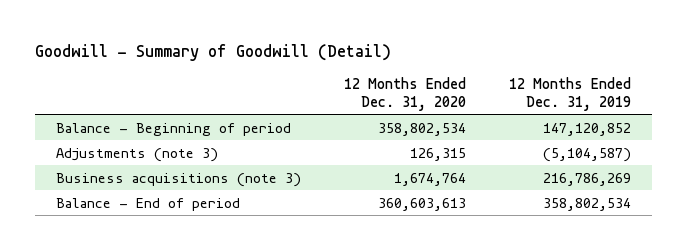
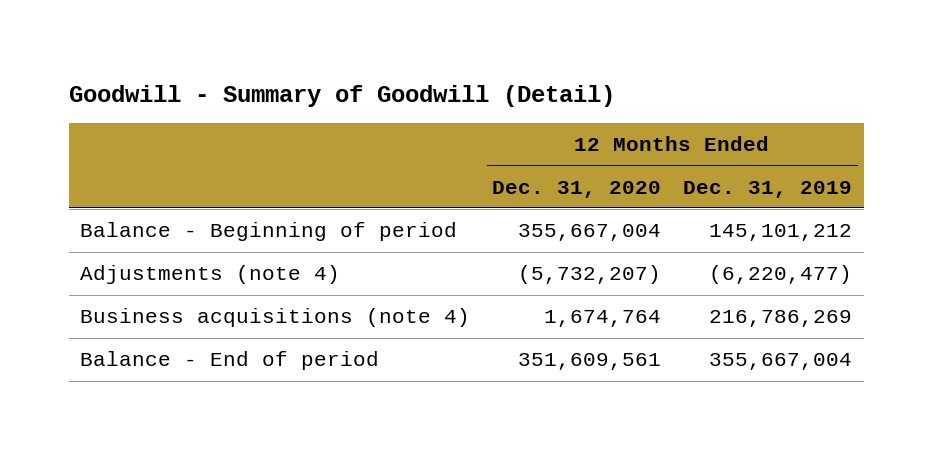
[378,122,467,136] 358,802,534 -> [518,224,662,242] 355,667,004
[542,122,631,136] 147,120,852 -> [709,224,853,242] 145,101,212
[56,147,219,162] Adjustments (note 3) -> [79,265,340,285] Adjustments (note 4)
[410,147,467,161] 126,315 -> [518,265,662,285] (5,732,207)
[542,147,631,162] (5,104,587) -> [709,265,853,285] (6,220,477)
[56,172,302,187] Business acquisitions (note 3) -> [79,308,470,328] Business acquisitions (note 4)
[378,197,467,211] 360,603,613 -> [518,353,662,371] 351,609,561
[542,197,631,211] 358,802,534 -> [709,353,853,371] 355,667,004

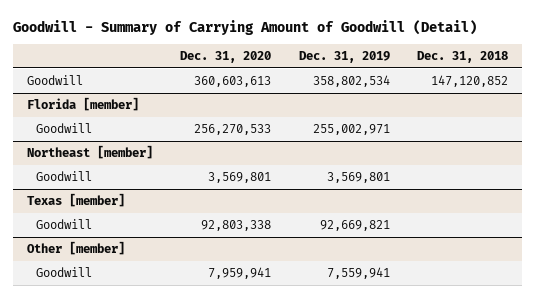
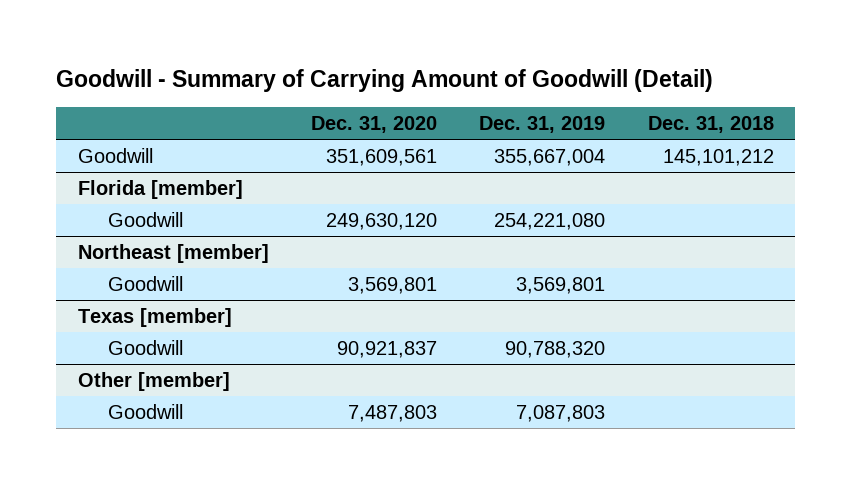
[194,76,272,88] 360,603,613 -> [325,148,437,166] 351,609,561
[312,75,390,88] 358,802,534 -> [494,148,606,166] 355,667,004
[431,75,509,88] 147,120,852 -> [662,148,774,166] 145,101,212
[194,124,272,136] 256,270,533 -> [325,212,437,230] 249,630,120
[312,124,390,136] 255,002,971 -> [494,212,606,230] 254,221,080
[201,220,272,232] 92,803,338 -> [336,340,437,358] 90,921,837
[319,220,390,232] 92,669,821 -> [505,340,606,358] 90,788,320
[208,267,272,280] 7,959,941 -> [347,404,437,422] 7,487,803
[326,267,390,280] 7,559,941 -> [516,404,606,422] 7,087,803

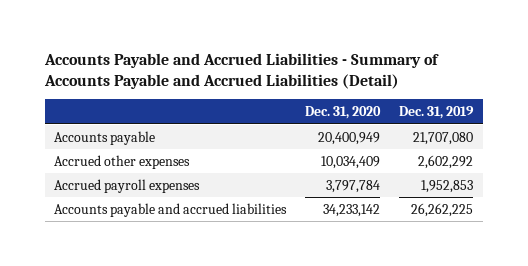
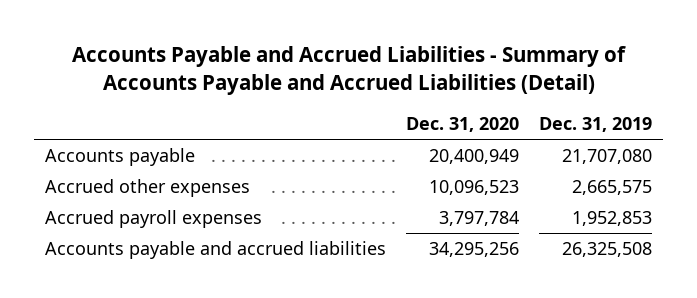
[321,155,381,169] 10,034,409 -> [429,179,520,195] 10,096,523
[418,154,474,169] 2,602,292 -> [572,179,653,195] 2,665,575
[323,203,381,217] 34,233,142 -> [429,241,520,257] 34,295,256
[411,202,474,217] 26,262,225 -> [562,241,653,257] 26,325,508

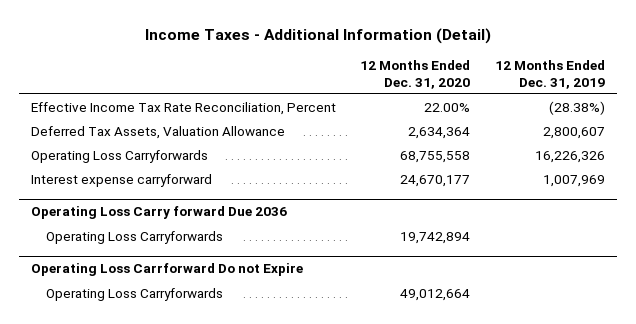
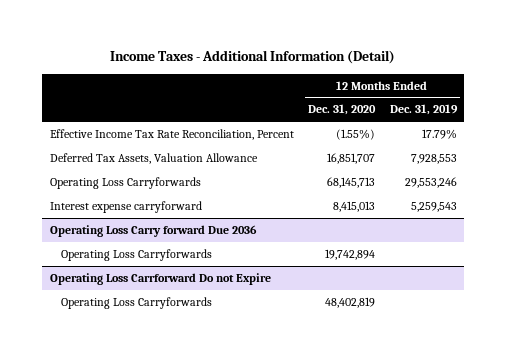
[424,102,471,112] 22.00% -> [336,129,376,141] (1.55%)
[548,100,605,115] (28.38%) -> [421,129,457,140] 17.79%
[408,126,471,139] 2,634,364 -> [327,153,376,165] 16,851,707
[542,126,605,139] 2,800,607 -> [410,154,457,165] 7,928,553
[400,150,471,163] 68,755,558 -> [327,177,376,189] 68,145,713
[534,150,605,163] 16,226,326 -> [404,177,457,189] 29,553,246
[400,174,471,187] 24,670,177 -> [333,201,376,213] 8,415,013
[542,174,605,187] 1,007,969 -> [410,202,457,213] 5,259,543
[400,288,471,301] 49,012,664 -> [325,297,376,309] 48,402,819

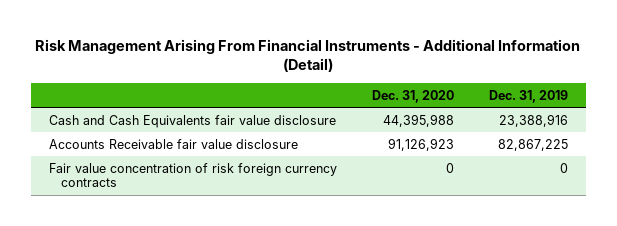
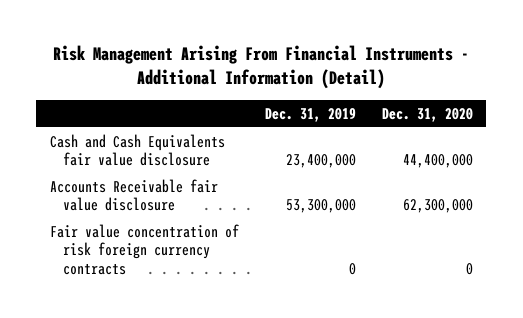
[382,113,454,127] 44,395,988 -> [403,154,474,169] 44,400,000
[498,113,568,127] 23,388,916 -> [285,154,356,169] 23,400,000
[387,137,454,151] 91,126,923 -> [403,199,474,214] 62,300,000
[497,138,568,151] 82,867,225 -> [285,199,356,214] 53,300,000

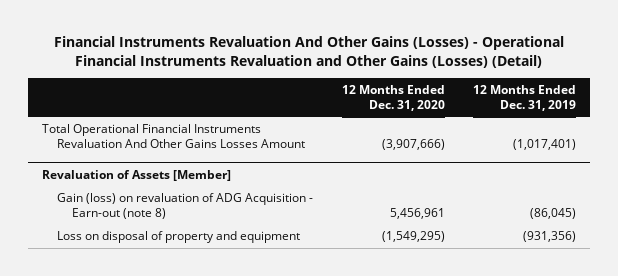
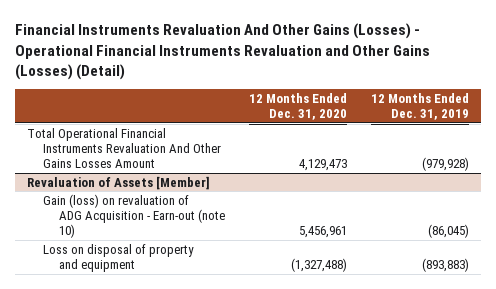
[381,138,445,150] (3,907,666) -> [299,159,348,172] 4,129,473
[512,138,576,150] (1,017,401) -> [422,157,470,172] (979,928)
[57,193,314,219] Gain (loss) on revaluation of ADG Acquisition - Earn-out (note 8) -> [43,193,226,239] Gain (loss) on revaluation of ADG Acquisition - Earn-out (note 10)
[381,231,445,243] (1,549,295) -> [291,258,348,273] (1,327,488)
[522,231,576,243] (931,356) -> [422,258,470,273] (893,883)

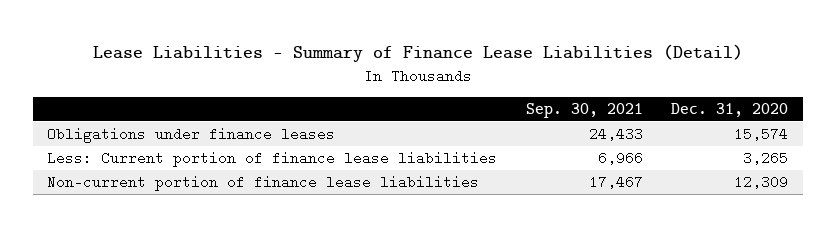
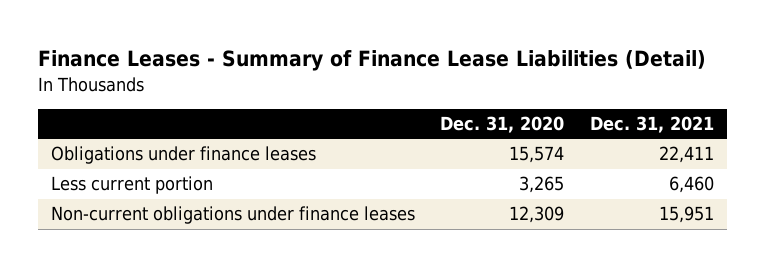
[92,44,743,63] Lease Liabilities - Summary of Finance Lease Liabilities (Detail) -> [37,50,706,72] Finance Leases - Summary of Finance Lease Liabilities (Detail)
[525,102,643,118] Sep. 30, 2021 -> none
none -> [590,116,715,134] Dec. 31, 2021
[47,151,498,168] Less: Current portion of finance lease liabilities -> [50,176,213,195] Less current portion
[47,175,480,192] Non-current portion of finance lease liabilities -> [50,206,415,225] Non-current obligations under finance leases

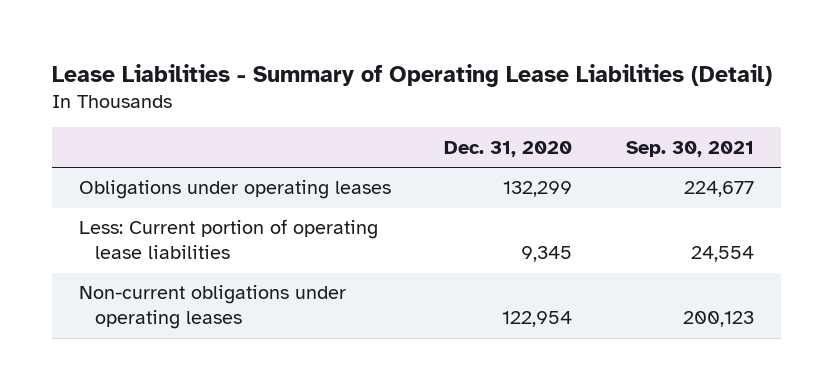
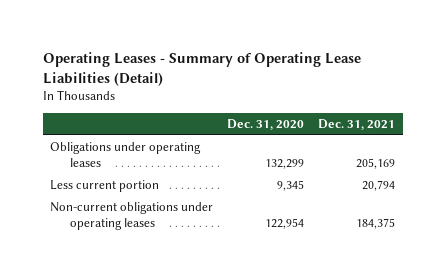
[51,63,772,87] Lease Liabilities - Summary of Operating Lease Liabilities (Detail) -> [42,51,361,86] Operating Leases - Summary of Operating Lease Liabilities (Detail)
[626,140,755,157] Sep. 30, 2021 -> none
none -> [318,118,396,130] Dec. 31, 2021
[78,219,378,260] Less: Current portion of operating lease liabilities -> [50,180,160,193] Less current portion

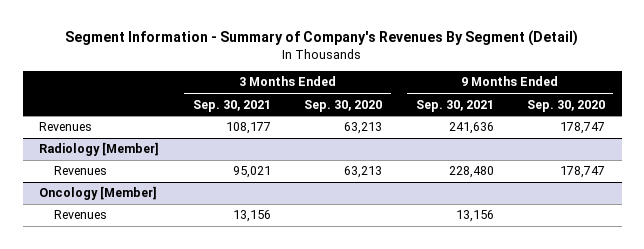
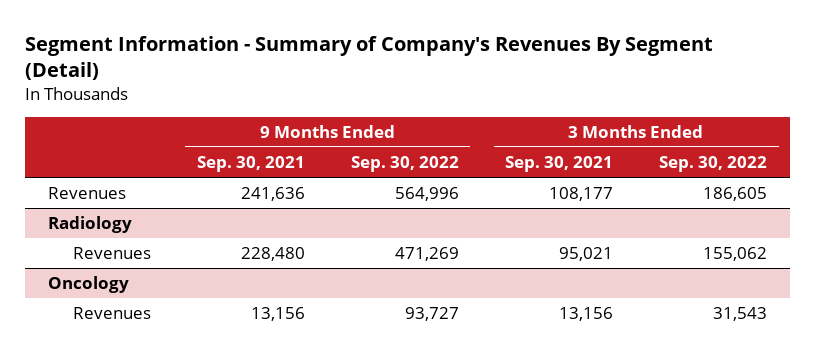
[304,99,383,112] Sep. 30, 2020 -> none
[526,99,605,112] Sep. 30, 2020 -> none
none -> [350,156,459,173] Sep. 30, 2022
none -> [659,156,768,173] Sep. 30, 2022
[39,142,160,157] Radiology [Member] -> [47,216,132,234] Radiology
[39,186,158,201] Oncology [Member] -> [47,276,129,294] Oncology

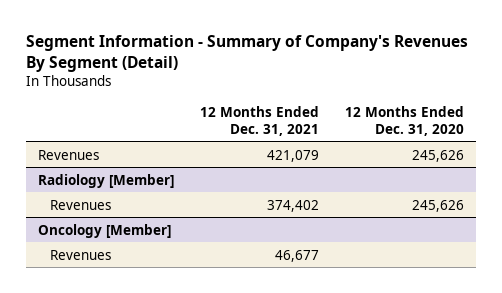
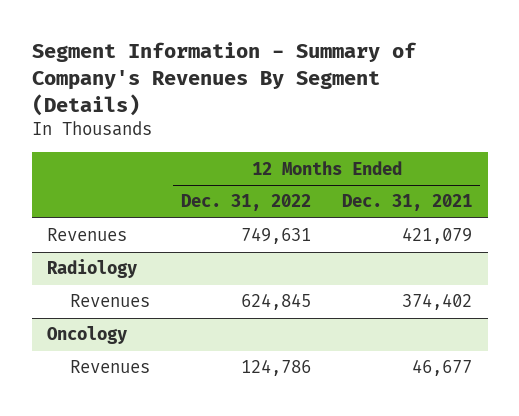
[25,34,468,72] Segment Information - Summary of Company's Revenues By Segment (Detail) -> [31,42,417,116] Segment Information - Summary of Company's Revenues By Segment (Details)
[344,105,464,136] 12 Months Ended Dec. 31, 2020 -> none
none -> [181,194,312,212] Dec. 31, 2022
[38,173,175,188] Radiology [Member] -> [47,259,138,279] Radiology
[38,223,172,238] Oncology [Member] -> [47,326,128,345] Oncology

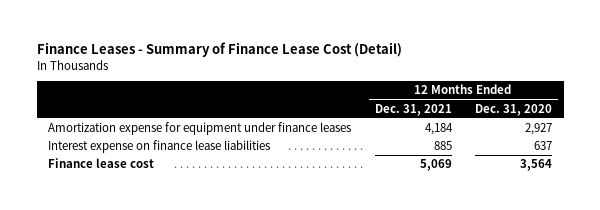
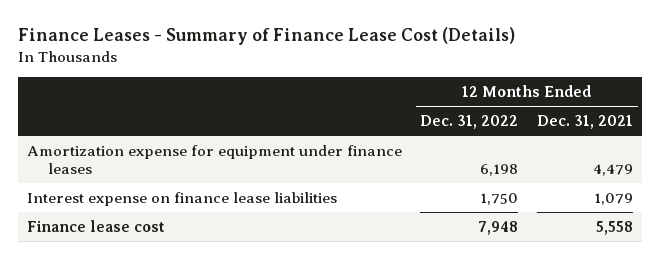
[36,42,402,58] Finance Leases - Summary of Finance Lease Cost (Detail) -> [17,27,515,46] Finance Leases - Summary of Finance Lease Cost (Details)
[475,103,553,116] Dec. 31, 2020 -> none
none -> [420,114,519,129] Dec. 31, 2022
[424,123,453,136] 4,184 -> [593,163,634,176] 4,479
[433,141,452,151] 885 -> [594,192,634,205] 1,079
[419,159,452,172] 5,069 -> [596,220,634,235] 5,558

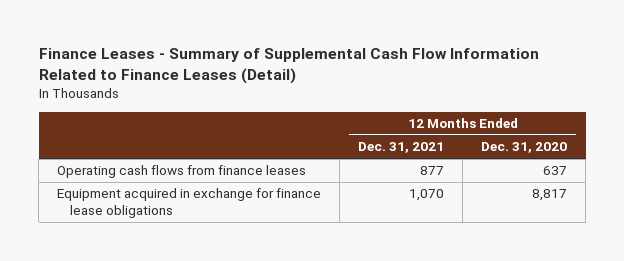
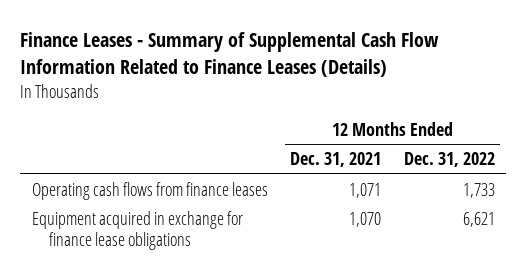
[38,48,539,85] Finance Leases - Summary of Supplemental Cash Flow Information Related to Finance Leases (Detail) -> [20,32,440,78] Finance Leases - Summary of Supplemental Cash Flow Information Related to Finance Leases (Details)
[481,142,568,154] Dec. 31, 2020 -> none
none -> [403,152,495,168] Dec. 31, 2022
[420,166,445,176] 877 -> [349,182,382,198] 1,071

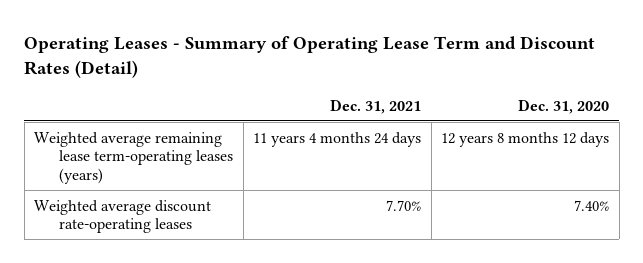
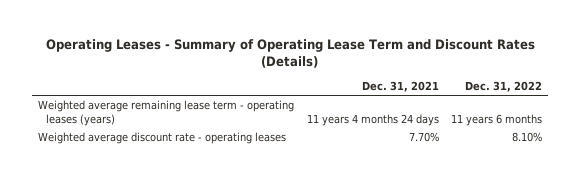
[24,36,596,79] Operating Leases - Summary of Operating Lease Term and Discount Rates (Detail) -> [46,39,536,69] Operating Leases - Summary of Operating Lease Term and Discount Rates (Details)
[518,98,610,114] Dec. 31, 2020 -> none
none -> [465,81,543,93] Dec. 31, 2022
[34,131,234,184] Weighted average remaining lease term-operating leases (years) -> [38,100,295,127] Weighted average remaining lease term - operating leases (years)
[34,199,212,234] Weighted average discount rate-operating leases -> [38,132,287,145] Weighted average discount rate - operating leases

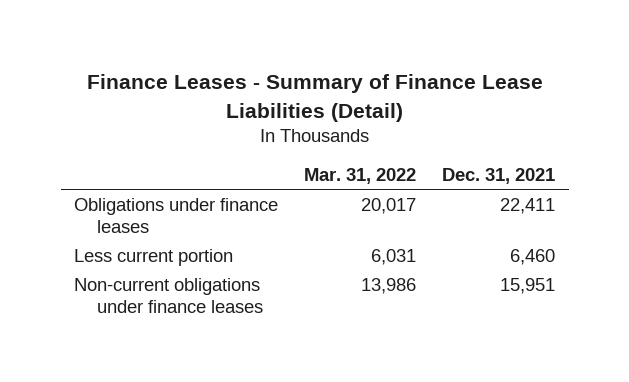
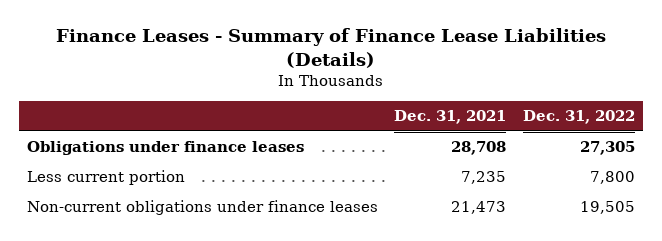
[86,74,543,122] Finance Leases - Summary of Finance Lease Liabilities (Detail) -> [55,28,606,68] Finance Leases - Summary of Finance Lease Liabilities (Details)
[304,168,417,185] Mar. 31, 2022 -> none
none -> [522,110,635,125] Dec. 31, 2022
[500,197,556,214] 22,411 -> [451,141,507,156] 28,708
[510,248,556,265] 6,460 -> [461,171,507,185] 7,235
[500,277,556,294] 15,951 -> [451,201,507,215] 21,473

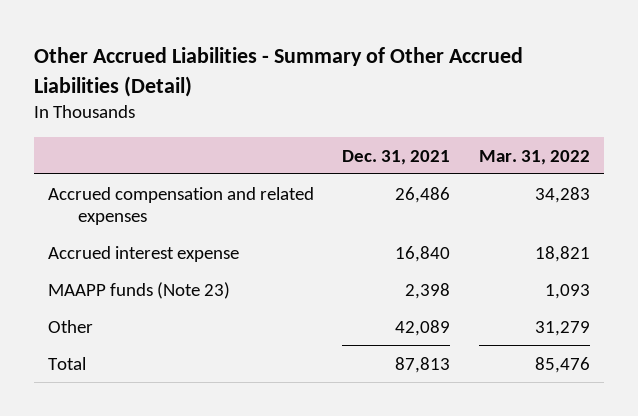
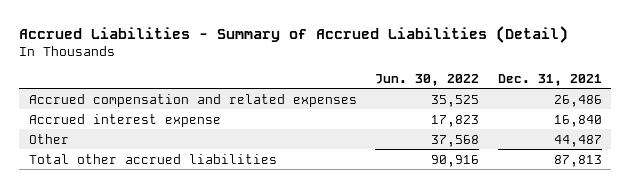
[33,47,523,97] Other Accrued Liabilities - Summary of Other Accrued Liabilities (Detail) -> [19,25,569,43] Accrued Liabilities - Summary of Accrued Liabilities (Detail)
[478,149,590,165] Mar. 31, 2022 -> none
none -> [375,73,480,86] Jun. 30, 2022
[48,281,231,299] MAAPP funds (Note 23) -> none
[395,319,451,336] 42,089 -> [553,134,602,147] 44,487
[48,356,87,370] Total -> [28,153,277,164] Total other accrued liabilities

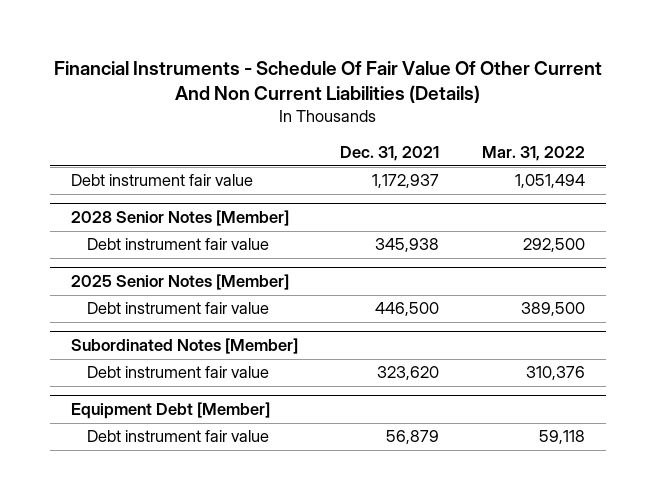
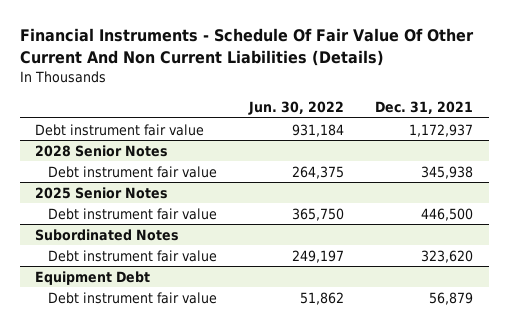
[481,146,585,162] Mar. 31, 2022 -> none
none -> [247,101,344,116] Jun. 30, 2022
[70,210,289,227] 2028 Senior Notes [Member] -> [35,144,169,157] 2028 Senior Notes
[70,274,289,291] 2025 Senior Notes [Member] -> [35,186,169,199] 2025 Senior Notes
[70,338,298,355] Subordinated Notes [Member] -> [35,228,180,241] Subordinated Notes
[70,402,270,420] Equipment Debt [Member] -> [35,270,151,285] Equipment Debt

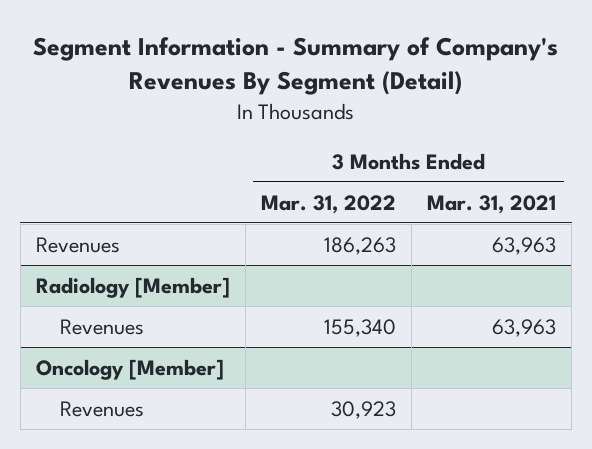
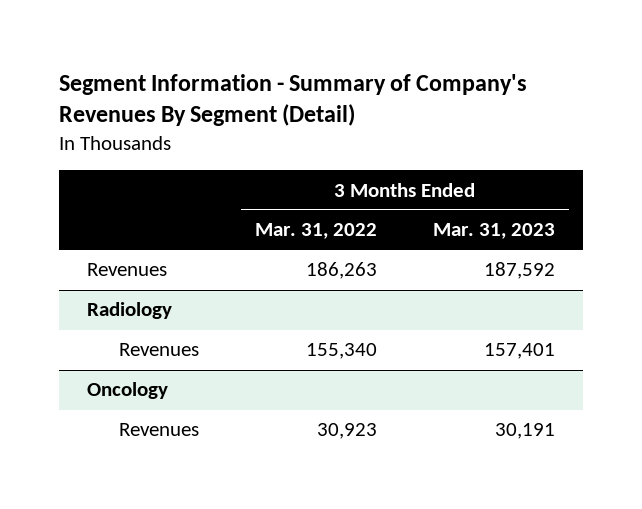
[427,194,557,214] Mar. 31, 2021 -> none
none -> [432,223,555,240] Mar. 31, 2023
[35,276,230,298] Radiology [Member] -> [87,302,173,320] Radiology
[35,358,224,380] Oncology [Member] -> [87,382,169,400] Oncology

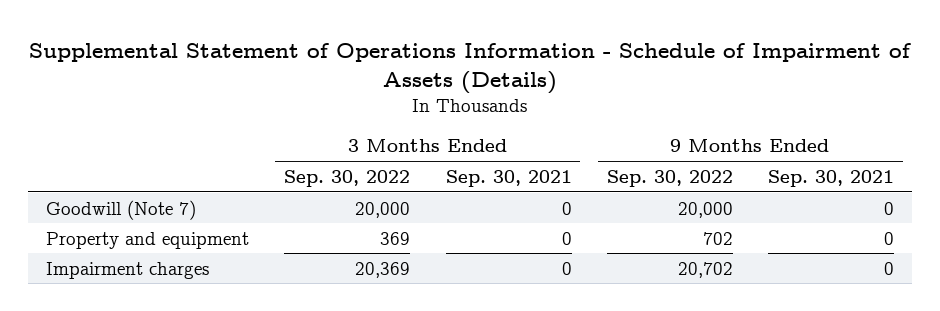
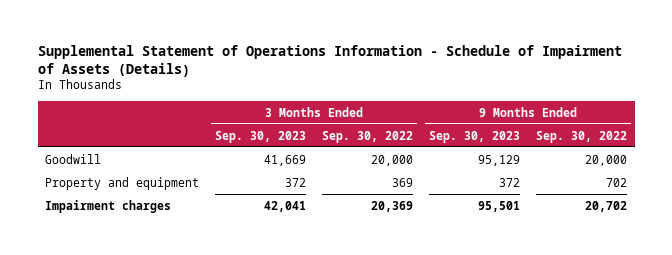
[445,169,572,187] Sep. 30, 2021 -> none
[767,169,894,187] Sep. 30, 2021 -> none
none -> [215,130,307,143] Sep. 30, 2023
none -> [428,130,520,143] Sep. 30, 2023
[46,199,197,220] Goodwill (Note 7) -> [45,153,102,164] Goodwill

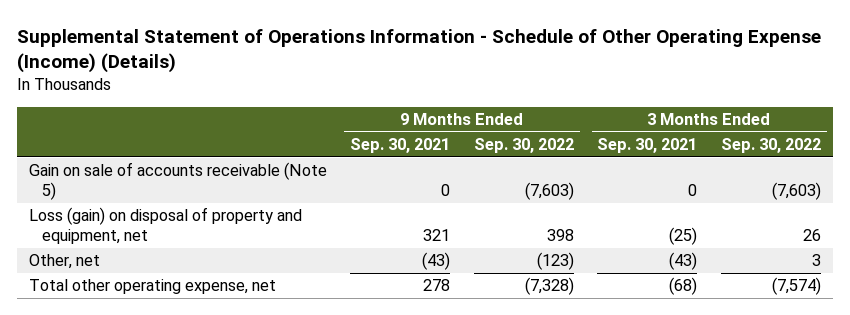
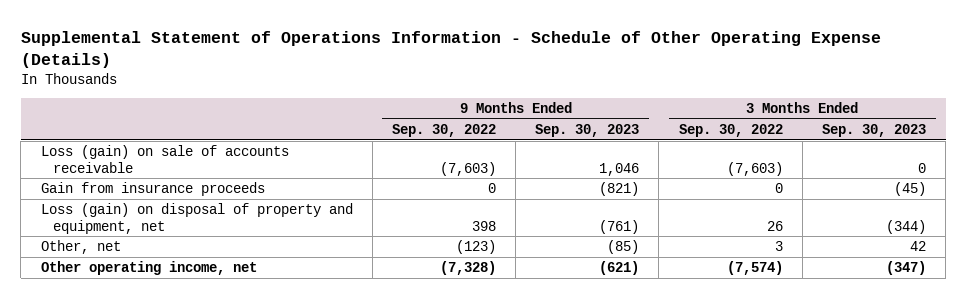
[16,28,821,74] Supplemental Statement of Operations Information - Schedule of Other Operating Expense (Income) (Details) -> [20,30,881,68] Supplemental Statement of Operations Information - Schedule of Other Operating Expense (Details)
[350,138,451,154] Sep. 30, 2021 -> none
[597,138,698,154] Sep. 30, 2021 -> none
none -> [535,123,640,137] Sep. 30, 2023
none -> [821,123,926,137] Sep. 30, 2023
[28,162,327,201] Gain on sale of accounts receivable (Note 5) -> [40,145,289,173] Loss (gain) on sale of accounts receivable
none -> [40,182,265,197] Gain from insurance proceeds
[28,279,276,295] Total other operating expense, net -> [40,261,257,276] Other operating income, net

